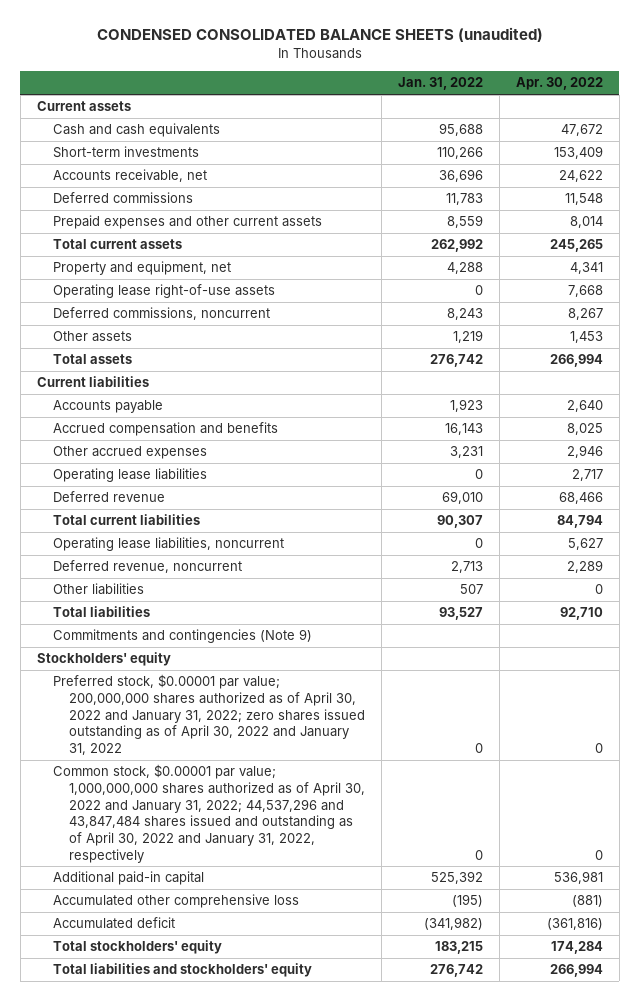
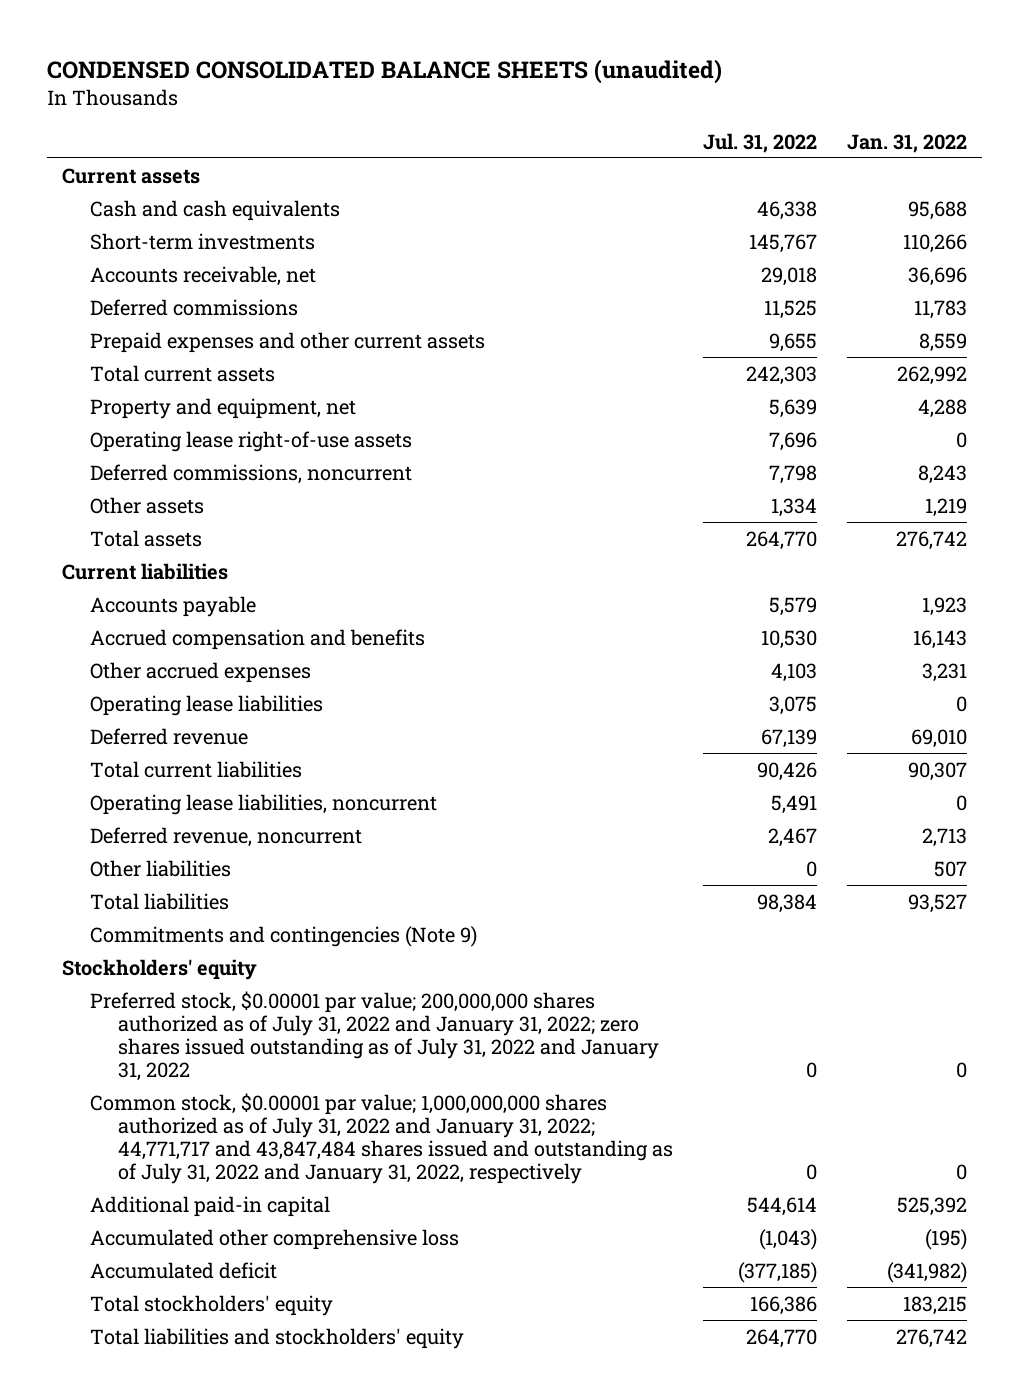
[515,77,603,91] Apr. 30, 2022 -> none
none -> [702,132,817,153] Jul. 31, 2022
[52,674,365,755] Preferred stock, $0.00001 par value; 200,000,000 shares authorized as of April 30, 2022 and January 31, 2022; zero shares issued outstanding as of April 30, 2022 and January 31, 2022 -> [89,990,659,1081] Preferred stock, $0.00001 par value; 200,000,000 shares authorized as of July 31, 2022 and January 31, 2022; zero shares issued outstanding as of July 31, 2022 and January 31, 2022
[52,764,365,863] Common stock, $0.00001 par value; 1,000,000,000 shares authorized as of April 30, 2022 and January 31, 2022; 44,537,296 and 43,847,484 shares issued and outstanding as of April 30, 2022 and January 31, 2022, respectively -> [89,1092,673,1184] Common stock, $0.00001 par value; 1,000,000,000 shares authorized as of July 31, 2022 and January 31, 2022; 44,771,717 and 43,847,484 shares issued and outstanding as of July 31, 2022 and January 31, 2022, respectively

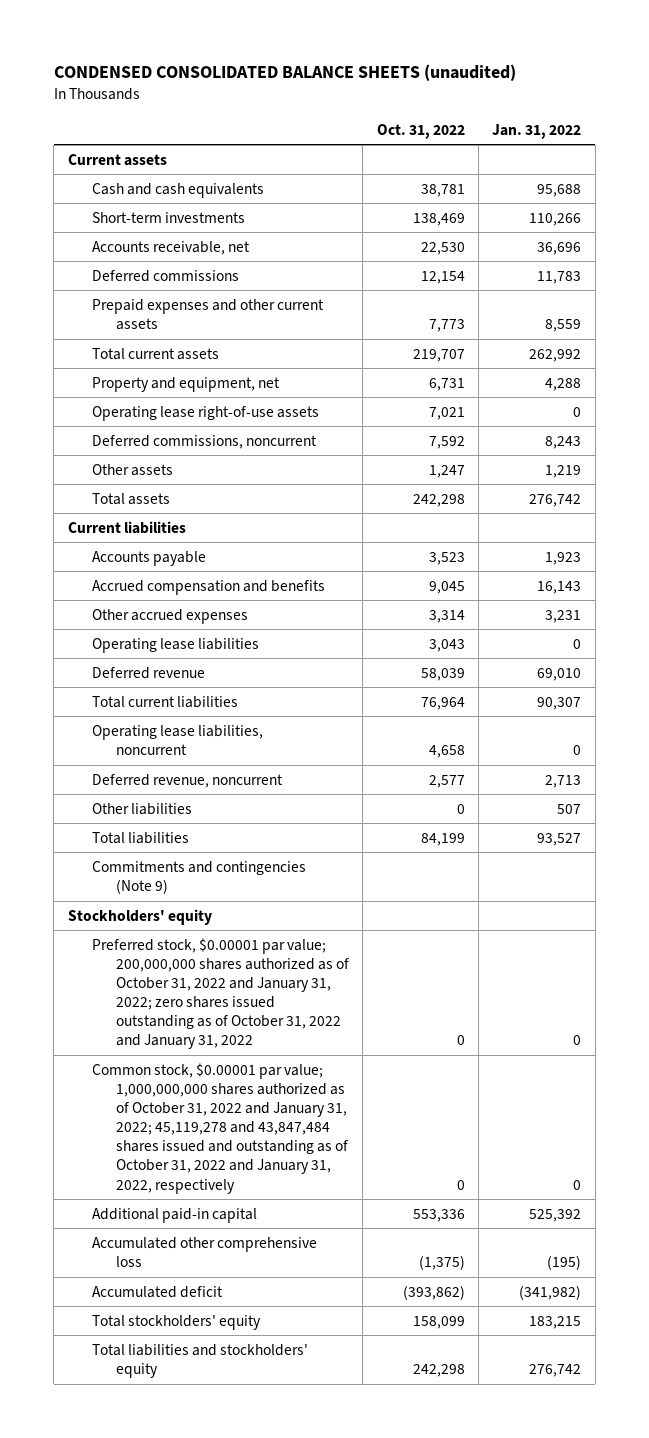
[702,132,817,153] Jul. 31, 2022 -> none
none -> [376,123,465,139] Oct. 31, 2022
[89,990,659,1081] Preferred stock, $0.00001 par value; 200,000,000 shares authorized as of July 31, 2022 and January 31, 2022; zero shares issued outstanding as of July 31, 2022 and January 31, 2022 -> [91,937,349,1050] Preferred stock, $0.00001 par value; 200,000,000 shares authorized as of October 31, 2022 and January 31, 2022; zero shares issued outstanding as of October 31, 2022 and January 31, 2022
[89,1092,673,1184] Common stock, $0.00001 par value; 1,000,000,000 shares authorized as of July 31, 2022 and January 31, 2022; 44,771,717 and 43,847,484 shares issued and outstanding as of July 31, 2022 and January 31, 2022, respectively -> [91,1062,348,1194] Common stock, $0.00001 par value; 1,000,000,000 shares authorized as of October 31, 2022 and January 31, 2022; 45,119,278 and 43,847,484 shares issued and outstanding as of October 31, 2022 and January 31, 2022, respectively

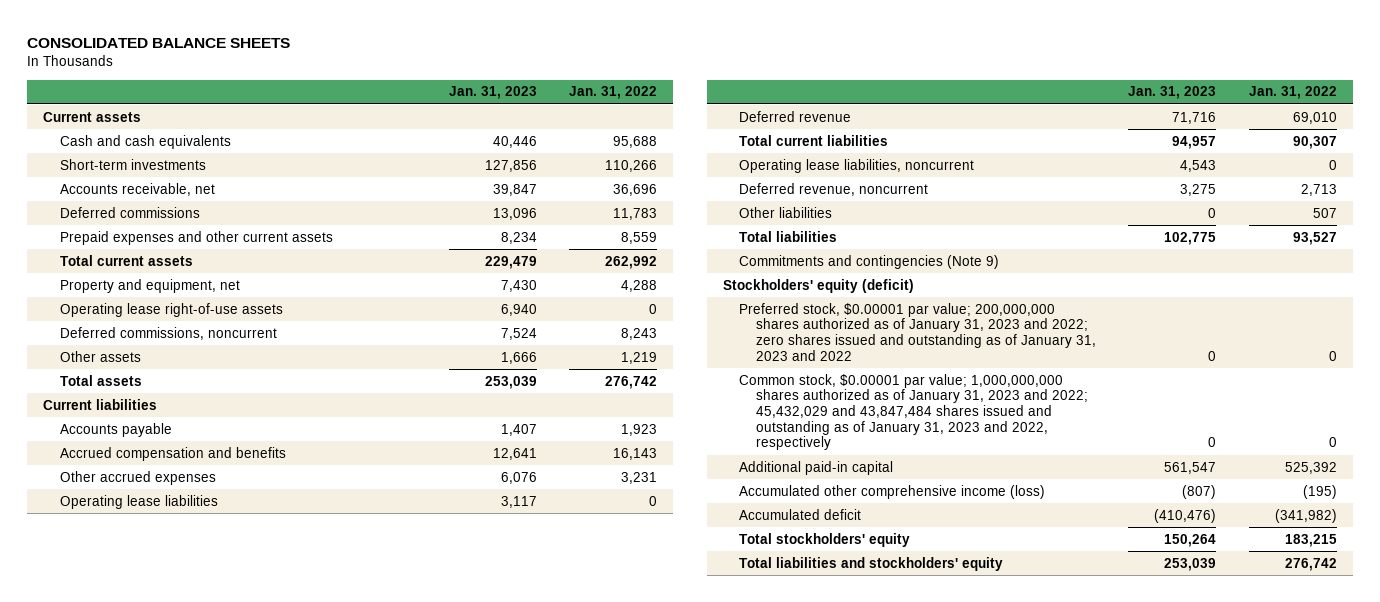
[53,64,516,82] CONDENSED CONSOLIDATED BALANCE SHEETS (unaudited) -> [27,38,291,49] CONSOLIDATED BALANCE SHEETS
[376,123,465,139] Oct. 31, 2022 -> none
none -> [448,86,537,100] Jan. 31, 2023
[67,908,212,925] Stockholders' equity -> [722,278,914,293] Stockholders' equity (deficit)
[91,937,349,1050] Preferred stock, $0.00001 par value; 200,000,000 shares authorized as of October 31, 2022 and January 31, 2022; zero shares issued outstanding as of October 31, 2022 and January 31, 2022 -> [739,302,1096,361] Preferred stock, $0.00001 par value; 200,000,000 shares authorized as of January 31, 2023 and 2022; zero shares issued and outstanding as of January 31, 2023 and 2022
[91,1062,348,1194] Common stock, $0.00001 par value; 1,000,000,000 shares authorized as of October 31, 2022 and January 31, 2022; 45,119,278 and 43,847,484 shares issued and outstanding as of October 31, 2022 and January 31, 2022, respectively -> [739,373,1088,451] Common stock, $0.00001 par value; 1,000,000,000 shares authorized as of January 31, 2023 and 2022; 45,432,029 and 43,847,484 shares issued and outstanding as of January 31, 2023 and 2022, respectively
[91,1236,317,1267] Accumulated other comprehensive loss -> [739,484,1046,499] Accumulated other comprehensive income (loss)

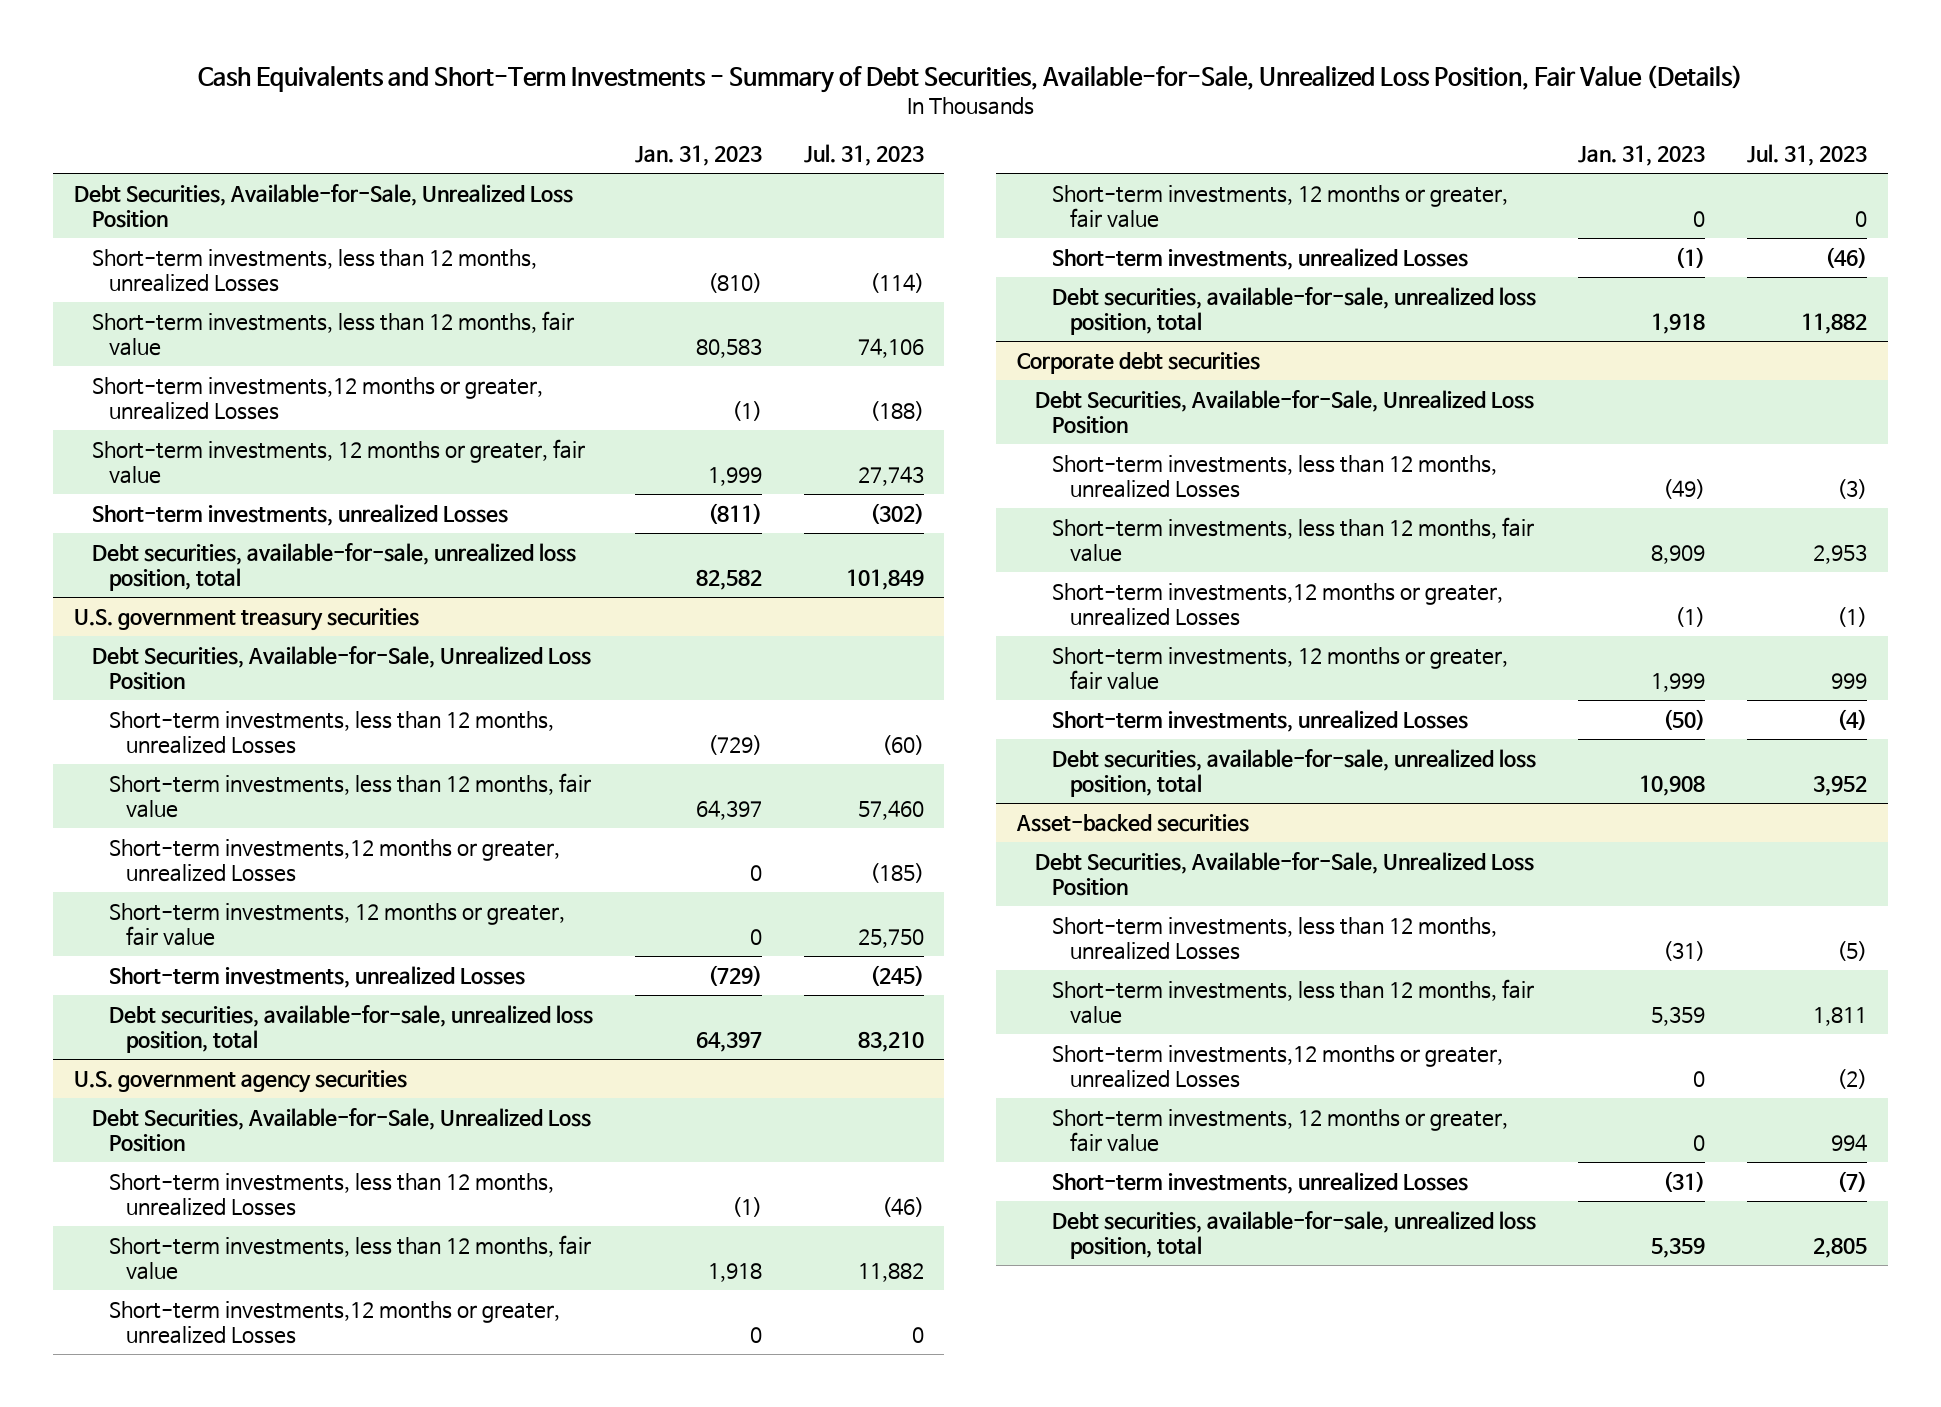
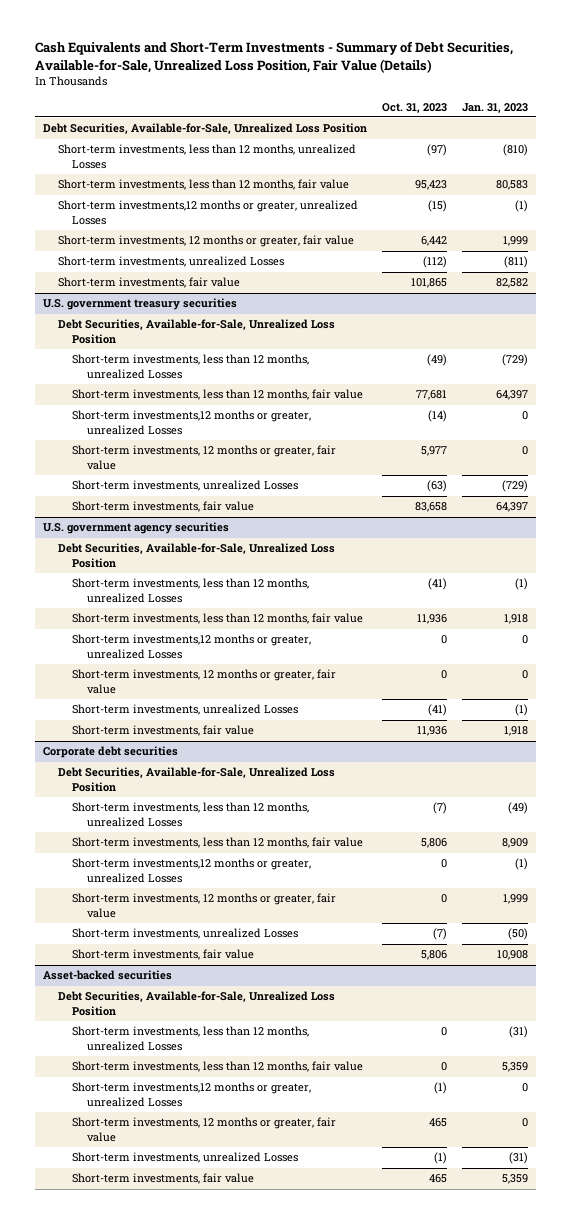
[803,144,924,167] Jul. 31, 2023 -> none
none -> [382,102,448,113] Oct. 31, 2023
[91,542,576,592] Debt securities, available-for-sale, unrealized loss position, total -> [57,277,240,289] Short-term investments, fair value
[109,1004,594,1054] Debt securities, available-for-sale, unrealized loss position, total -> [72,501,255,513] Short-term investments, fair value
[1052,286,1537,336] Debt securities, available-for-sale, unrealized loss position, total -> [72,725,255,737] Short-term investments, fair value
[1052,748,1537,798] Debt securities, available-for-sale, unrealized loss position, total -> [72,949,255,961] Short-term investments, fair value
[1052,1210,1537,1260] Debt securities, available-for-sale, unrealized loss position, total -> [72,1173,255,1185] Short-term investments, fair value

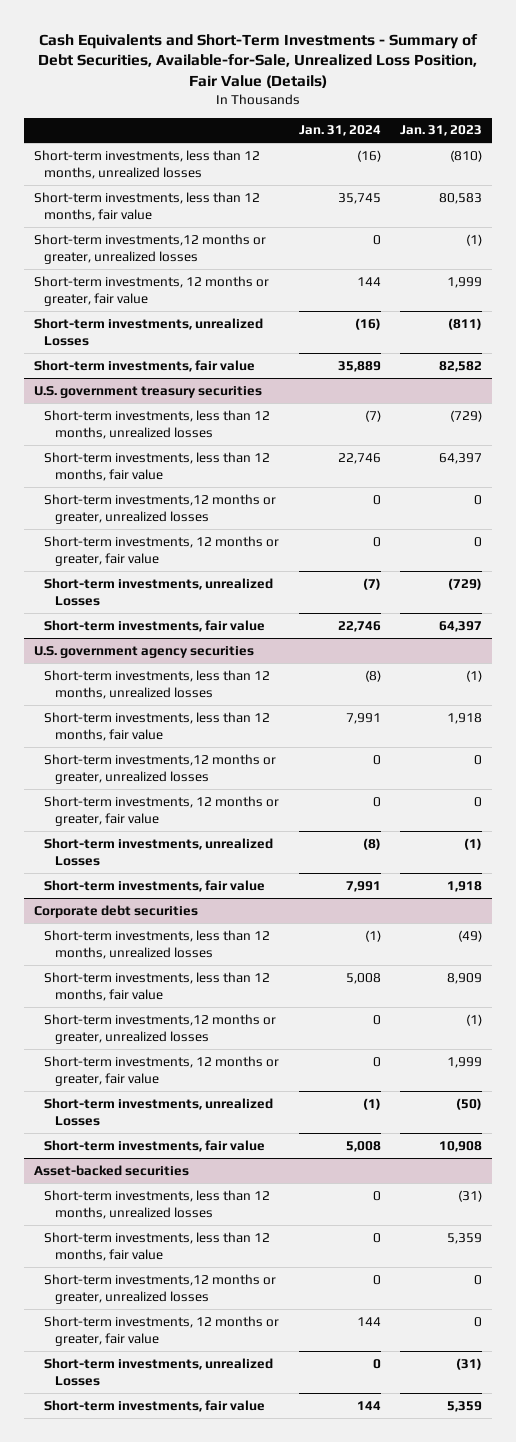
[382,102,448,113] Oct. 31, 2023 -> none
none -> [298,125,381,137] Jan. 31, 2024
[42,123,367,135] Debt Securities, Available-for-Sale, Unrealized Loss Position -> none
[57,144,356,169] Short-term investments, less than 12 months, unrealized Losses -> [33,149,260,179] Short-term investments, less than 12 months, unrealized losses
[57,200,358,225] Short-term investments,12 months or greater, unrealized Losses -> [33,233,266,264] Short-term investments,12 months or greater, unrealized losses
[57,319,335,344] Debt Securities, Available-for-Sale, Unrealized Loss Position -> none
[72,354,310,379] Short-term investments, less than 12 months, unrealized Losses -> [44,409,271,439] Short-term investments, less than 12 months, unrealized losses
[72,410,312,435] Short-term investments,12 months or greater, unrealized Losses -> [44,493,277,524] Short-term investments,12 months or greater, unrealized losses
[57,543,335,568] Debt Securities, Available-for-Sale, Unrealized Loss Position -> none
[72,578,310,603] Short-term investments, less than 12 months, unrealized Losses -> [44,669,271,699] Short-term investments, less than 12 months, unrealized losses
[72,634,312,659] Short-term investments,12 months or greater, unrealized Losses -> [44,753,277,784] Short-term investments,12 months or greater, unrealized losses
[57,767,335,792] Debt Securities, Available-for-Sale, Unrealized Loss Position -> none
[72,802,310,827] Short-term investments, less than 12 months, unrealized Losses -> [44,929,271,959] Short-term investments, less than 12 months, unrealized losses
[72,858,312,883] Short-term investments,12 months or greater, unrealized Losses -> [44,1013,277,1044] Short-term investments,12 months or greater, unrealized losses
[57,991,335,1016] Debt Securities, Available-for-Sale, Unrealized Loss Position -> none
[72,1026,310,1051] Short-term investments, less than 12 months, unrealized Losses -> [44,1189,271,1219] Short-term investments, less than 12 months, unrealized losses
[72,1082,312,1107] Short-term investments,12 months or greater, unrealized Losses -> [44,1273,277,1304] Short-term investments,12 months or greater, unrealized losses

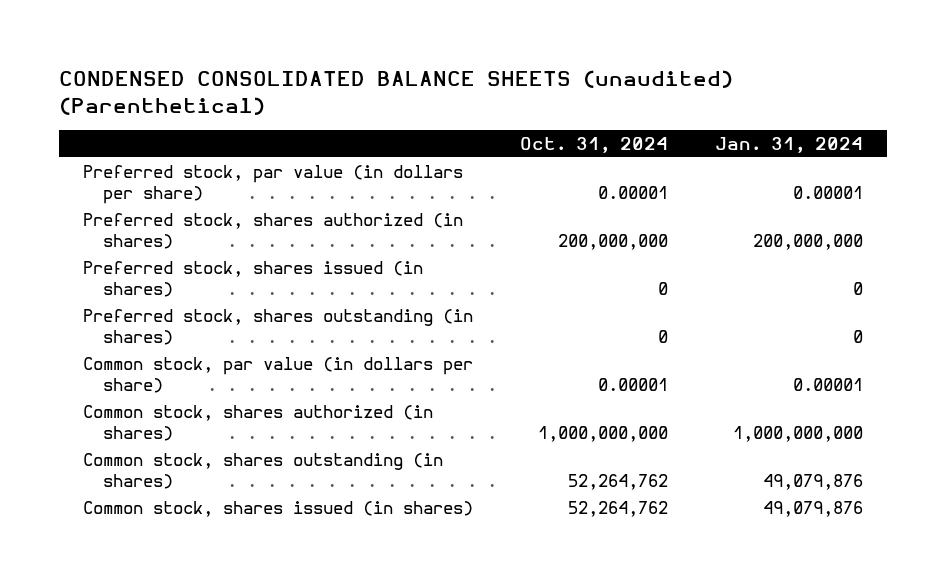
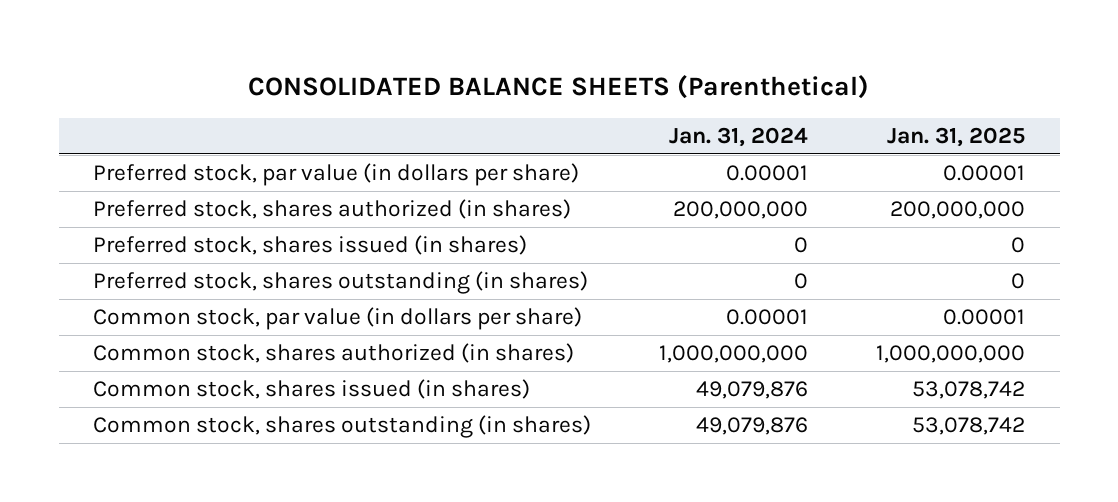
[59,70,734,115] CONDENSED CONSOLIDATED BALANCE SHEETS (unaudited) (Parenthetical) -> [248,74,870,99] CONSOLIDATED BALANCE SHEETS (Parenthetical)
[520,136,669,153] Oct. 31, 2024 -> none
none -> [887,127,1026,148] Jan. 31, 2025
[82,452,443,490] Common stock, shares outstanding (in shares) -> [92,415,591,439] Common stock, shares outstanding (in shares)

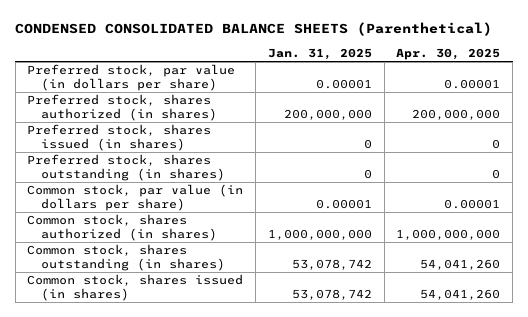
[248,74,870,99] CONSOLIDATED BALANCE SHEETS (Parenthetical) -> [15,21,493,36] CONDENSED CONSOLIDATED BALANCE SHEETS (Parenthetical)
[669,127,809,148] Jan. 31, 2024 -> none
none -> [396,47,501,60] Apr. 30, 2025
[92,379,530,400] Common stock, shares issued (in shares) -> [27,274,244,301] Common stock, shares issued (in shares)

